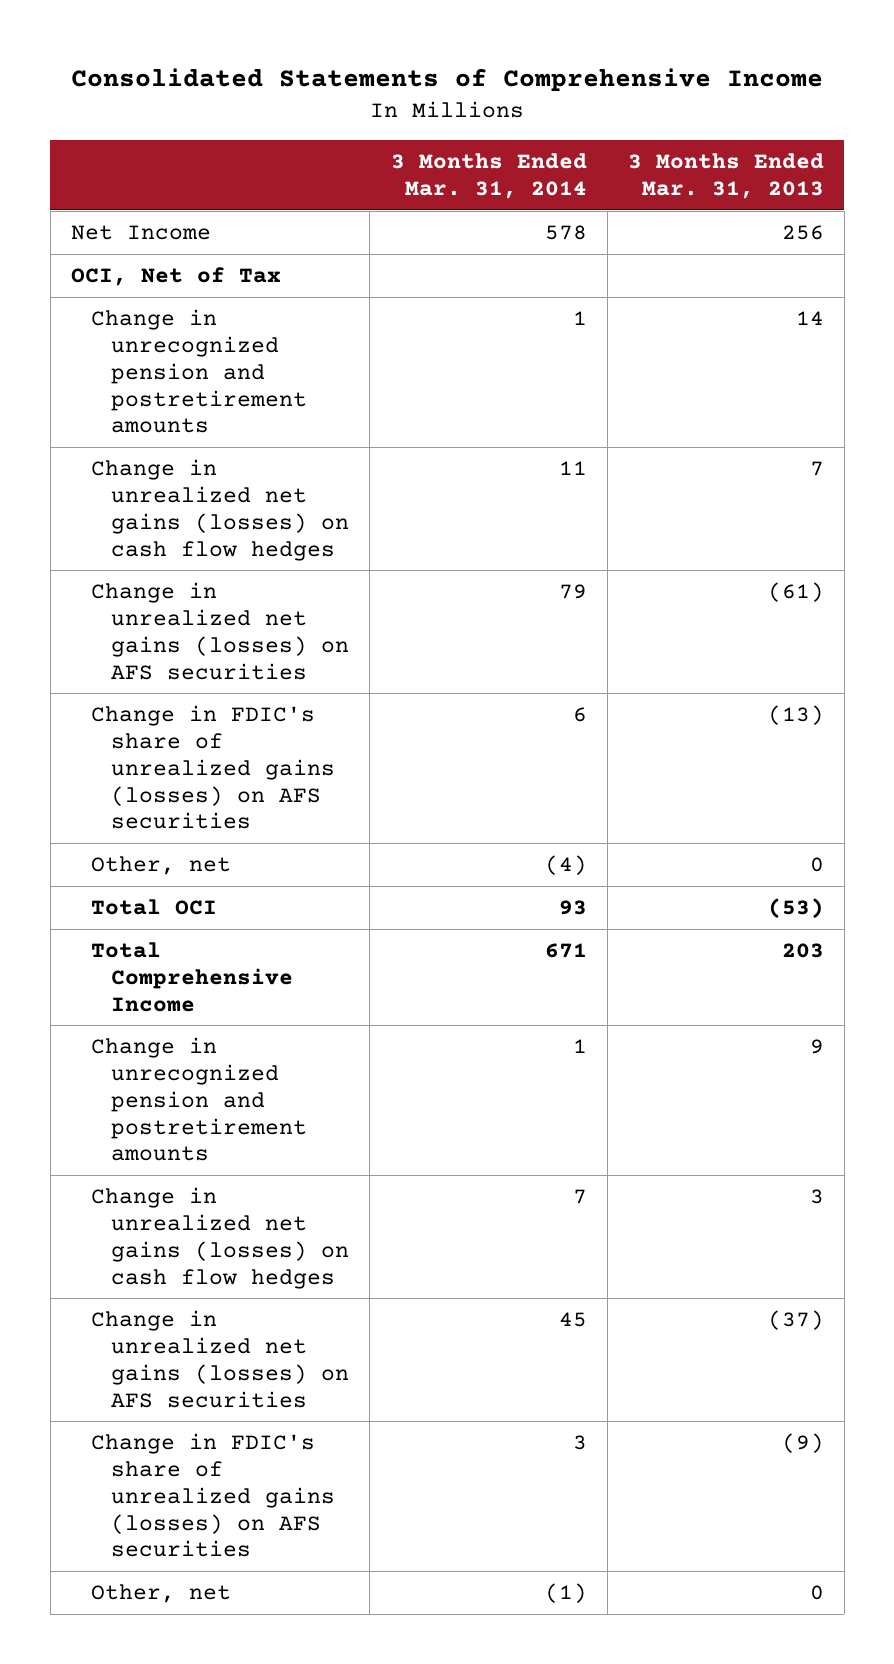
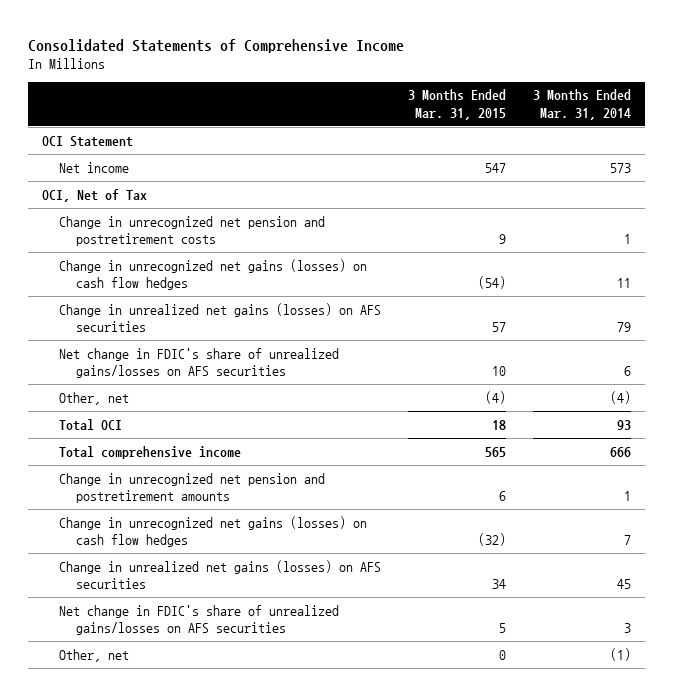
[627,153,824,199] 3 Months Ended Mar. 31, 2013 -> none
none -> [408,89,507,120] 3 Months Ended Mar. 31, 2015
none -> [41,135,133,147] OCI Statement
[70,225,211,241] Net Income -> [59,161,130,173] Net income
[544,225,587,241] 578 -> [610,162,632,173] 573
[91,309,308,434] Change in unrecognized pension and postretirement amounts -> [59,215,326,247] Change in unrecognized net pension and postretirement costs
[91,459,350,561] Change in unrealized net gains (losses) on cash flow hedges -> [59,258,368,291] Change in unrecognized net gains (losses) on cash flow hedges
[91,705,336,830] Change in FDIC's share of unrealized gains (losses) on AFS securities -> [59,347,340,379] Net change in FDIC's share of unrealized gains/losses on AFS securities
[91,942,294,1012] Total Comprehensive Income -> [59,445,242,459] Total comprehensive income
[544,943,587,959] 671 -> [610,446,632,457] 666
[91,1037,308,1162] Change in unrecognized pension and postretirement amounts -> [59,472,326,504] Change in unrecognized net pension and postretirement amounts
[91,1187,350,1289] Change in unrealized net gains (losses) on cash flow hedges -> [59,515,368,548] Change in unrecognized net gains (losses) on cash flow hedges
[91,1433,336,1558] Change in FDIC's share of unrealized gains (losses) on AFS securities -> [59,604,340,636] Net change in FDIC's share of unrealized gains/losses on AFS securities

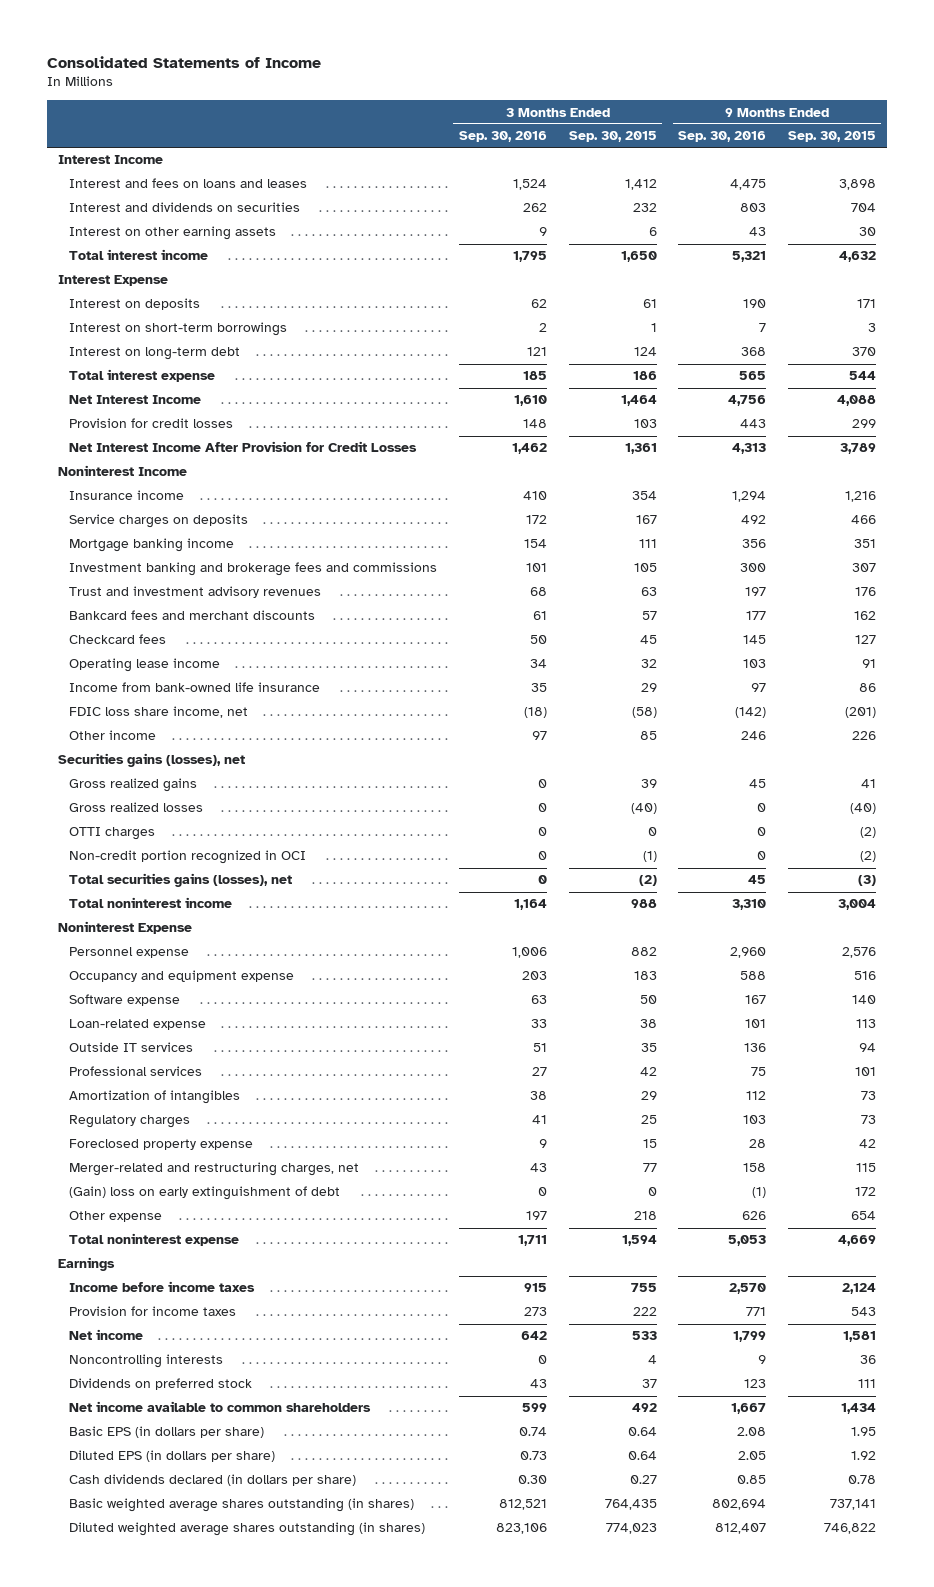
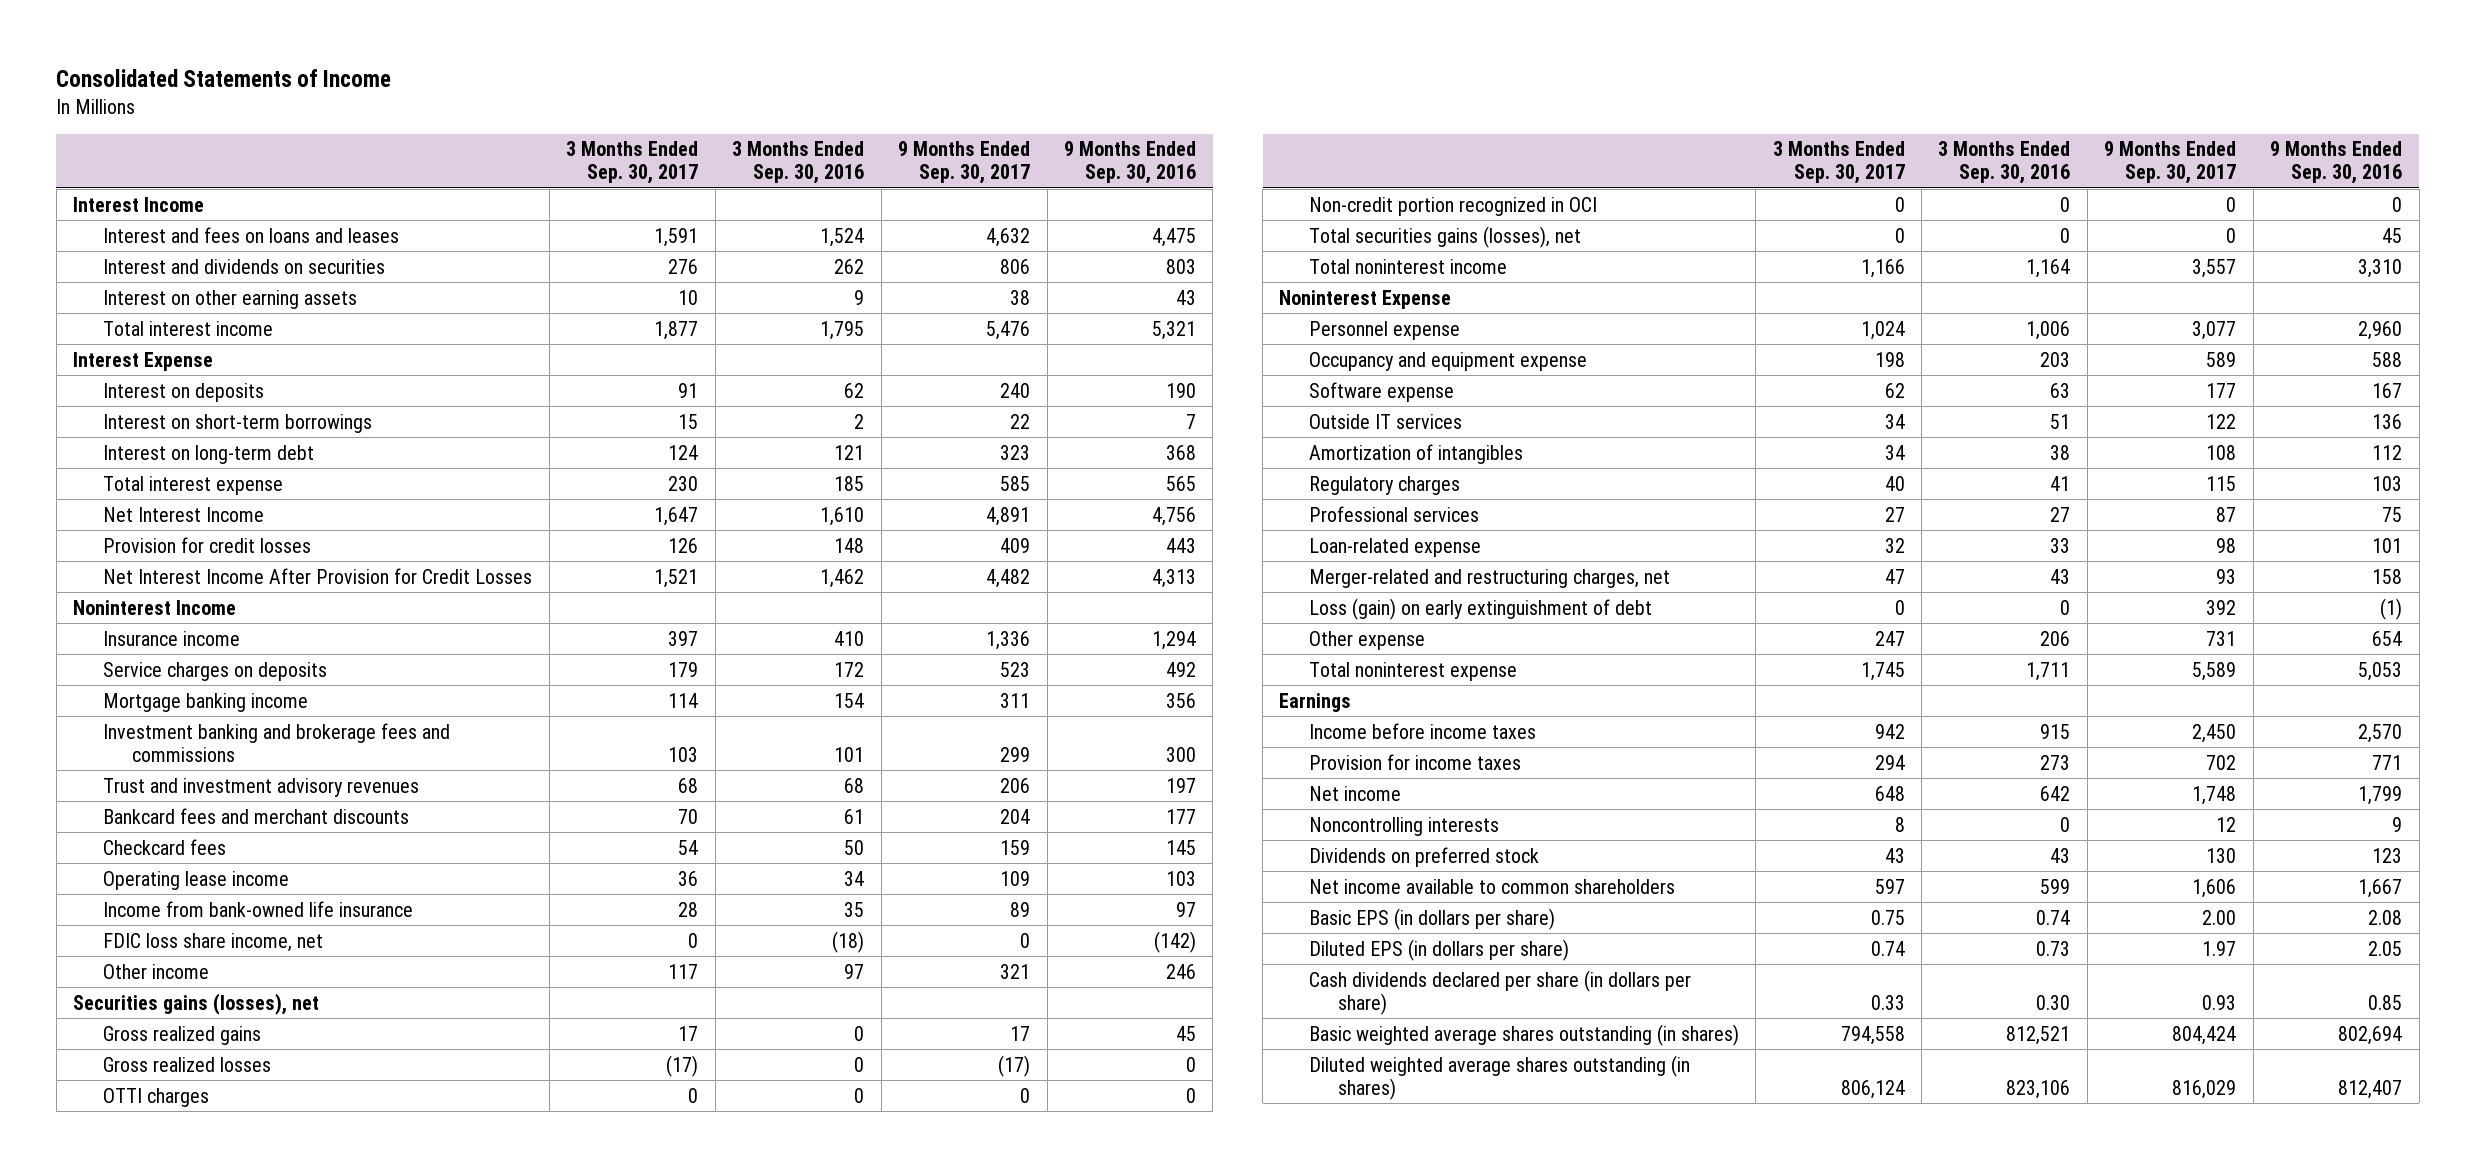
[568,131,657,143] Sep. 30, 2015 -> none
[787,131,876,143] Sep. 30, 2015 -> none
none -> [566,141,699,185] 3 Months Ended Sep. 30, 2017
none -> [898,141,1031,185] 9 Months Ended Sep. 30, 2017
[69,1139,254,1151] Foreclosed property expense -> none
[69,1066,203,1077] Professional services -> [1308,505,1479,522] Professional services
[69,1019,207,1031] Loan-related expense -> [1308,537,1481,557] Loan-related expense
[69,1186,341,1201] (Gain) loss on early extinguishment of debt -> [1308,597,1652,620] Loss (gain) on early extinguishment of debt
[525,1211,547,1221] 197 -> [2040,630,2071,646] 206
[742,1211,767,1221] 626 -> [2372,630,2403,646] 654
[69,1474,357,1487] Cash dividends declared (in dollars per share) -> [1308,969,1691,1015] Cash dividends declared per share (in dollars per share)

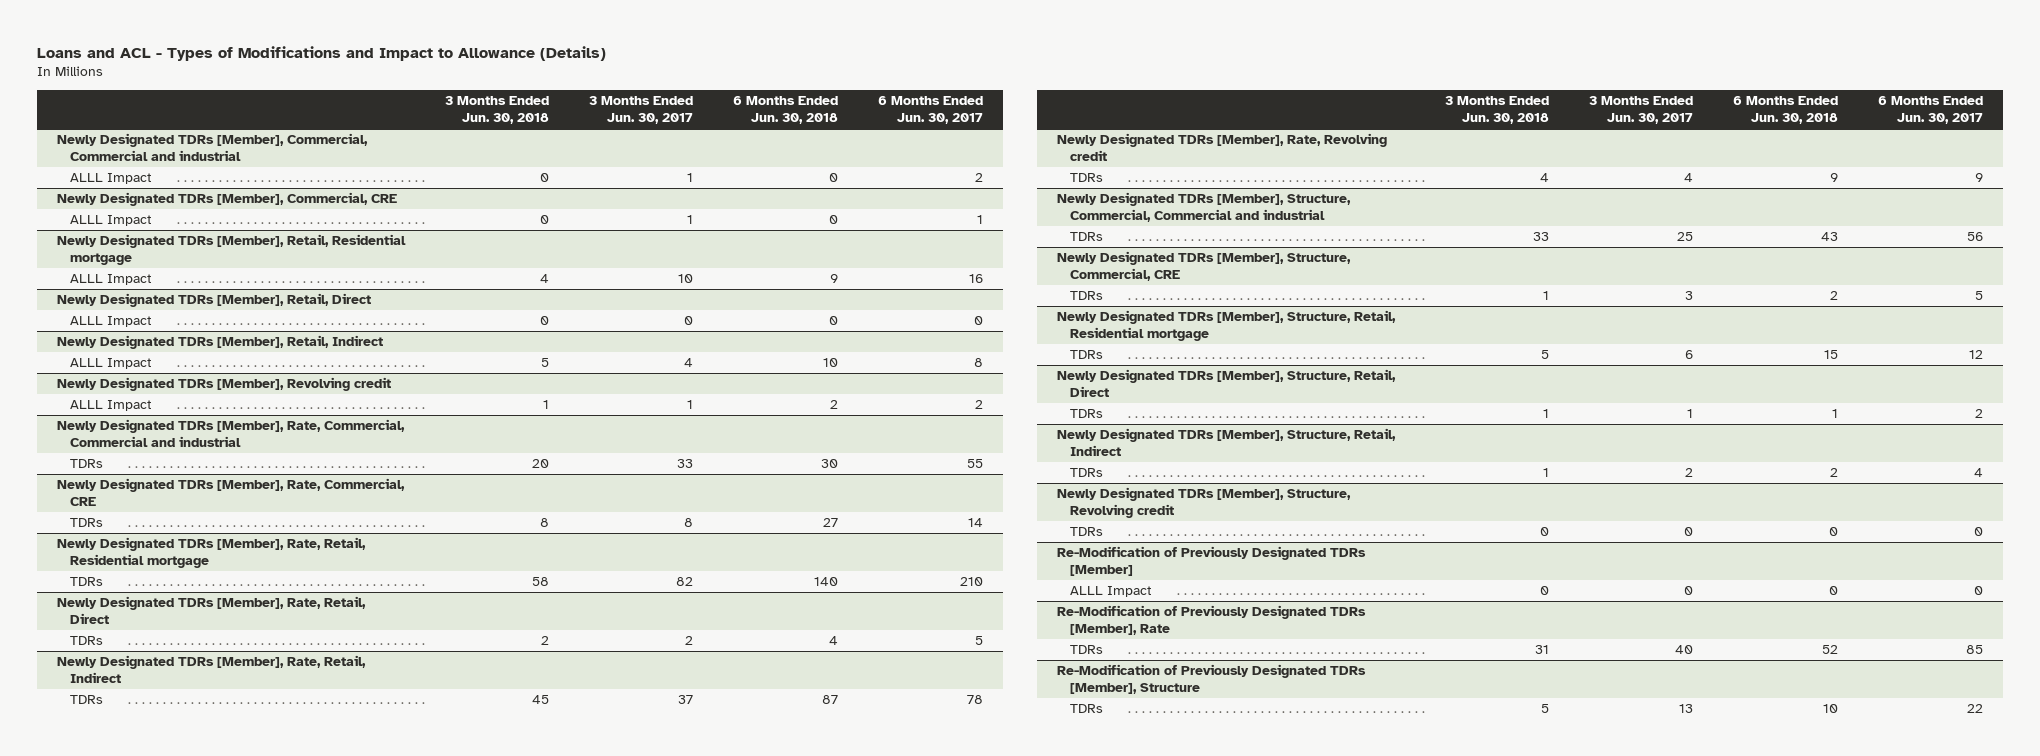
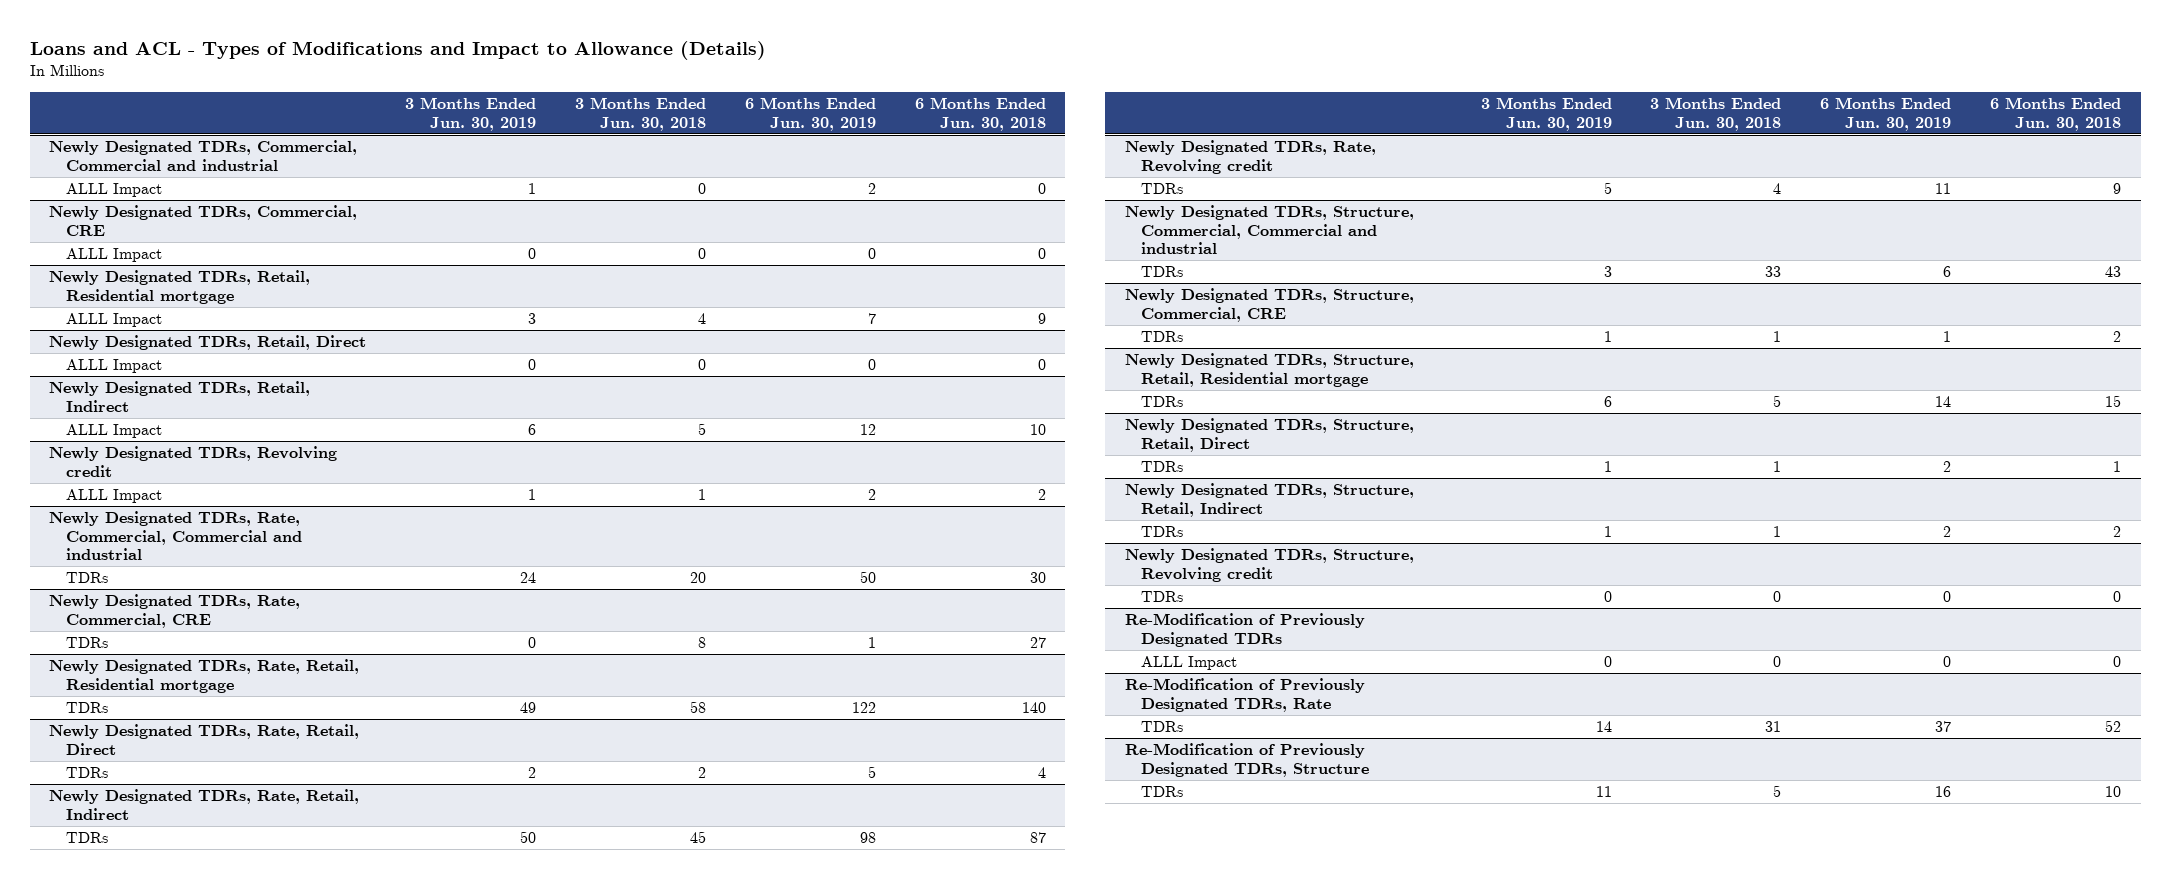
[589,96,694,125] 3 Months Ended Jun. 30, 2017 -> none
[878,96,984,125] 6 Months Ended Jun. 30, 2017 -> none
none -> [405,97,537,132] 3 Months Ended Jun. 30, 2019
none -> [744,97,876,132] 6 Months Ended Jun. 30, 2019
[57,133,369,162] Newly Designated TDRs [Member], Commercial, Commercial and industrial -> [49,139,358,171] Newly Designated TDRs, Commercial, Commercial and industrial
[57,192,398,207] Newly Designated TDRs [Member], Commercial, CRE -> [49,204,358,236] Newly Designated TDRs, Commercial, CRE
[57,234,407,266] Newly Designated TDRs [Member], Retail, Residential mortgage -> [49,269,311,304] Newly Designated TDRs, Retail, Residential mortgage
[57,293,372,308] Newly Designated TDRs [Member], Retail, Direct -> [49,334,367,350] Newly Designated TDRs, Retail, Direct
[57,335,384,350] Newly Designated TDRs [Member], Retail, Indirect -> [49,380,311,412] Newly Designated TDRs, Retail, Indirect
[57,377,392,392] Newly Designated TDRs [Member], Revolving credit -> [49,445,338,477] Newly Designated TDRs, Revolving credit
[57,419,406,448] Newly Designated TDRs [Member], Rate, Commercial, Commercial and industrial -> [49,510,302,561] Newly Designated TDRs, Rate, Commercial, Commercial and industrial
[57,478,406,507] Newly Designated TDRs [Member], Rate, Commercial, CRE -> [49,593,301,628] Newly Designated TDRs, Rate, Commercial, CRE
[57,537,367,569] Newly Designated TDRs [Member], Rate, Retail, Residential mortgage -> [49,658,360,693] Newly Designated TDRs, Rate, Retail, Residential mortgage
[57,596,367,625] Newly Designated TDRs [Member], Rate, Retail, Direct -> [49,723,360,755] Newly Designated TDRs, Rate, Retail, Direct
[57,655,367,684] Newly Designated TDRs [Member], Rate, Retail, Indirect -> [49,788,360,820] Newly Designated TDRs, Rate, Retail, Indirect
[1056,133,1387,162] Newly Designated TDRs [Member], Rate, Revolving credit -> [1124,139,1376,174] Newly Designated TDRs, Rate, Revolving credit
[1056,192,1351,223] Newly Designated TDRs [Member], Structure, Commercial, Commercial and industrial -> [1124,204,1414,255] Newly Designated TDRs, Structure, Commercial, Commercial and industrial
[1056,251,1351,282] Newly Designated TDRs [Member], Structure, Commercial, CRE -> [1124,287,1414,322] Newly Designated TDRs, Structure, Commercial, CRE
[1056,310,1396,342] Newly Designated TDRs [Member], Structure, Retail, Residential mortgage -> [1124,352,1414,387] Newly Designated TDRs, Structure, Retail, Residential mortgage
[1056,369,1396,398] Newly Designated TDRs [Member], Structure, Retail, Direct -> [1124,417,1414,452] Newly Designated TDRs, Structure, Retail, Direct
[1056,428,1396,457] Newly Designated TDRs [Member], Structure, Retail, Indirect -> [1124,482,1414,517] Newly Designated TDRs, Structure, Retail, Indirect
[1056,487,1351,519] Newly Designated TDRs [Member], Structure, Revolving credit -> [1124,547,1414,582] Newly Designated TDRs, Structure, Revolving credit
[1056,546,1366,577] Re-Modification of Previously Designated TDRs [Member] -> [1124,612,1365,647] Re-Modification of Previously Designated TDRs
[1056,605,1366,636] Re-Modification of Previously Designated TDRs [Member], Rate -> [1124,677,1365,712] Re-Modification of Previously Designated TDRs, Rate
[1056,664,1366,695] Re-Modification of Previously Designated TDRs [Member], Structure -> [1124,742,1370,777] Re-Modification of Previously Designated TDRs, Structure

